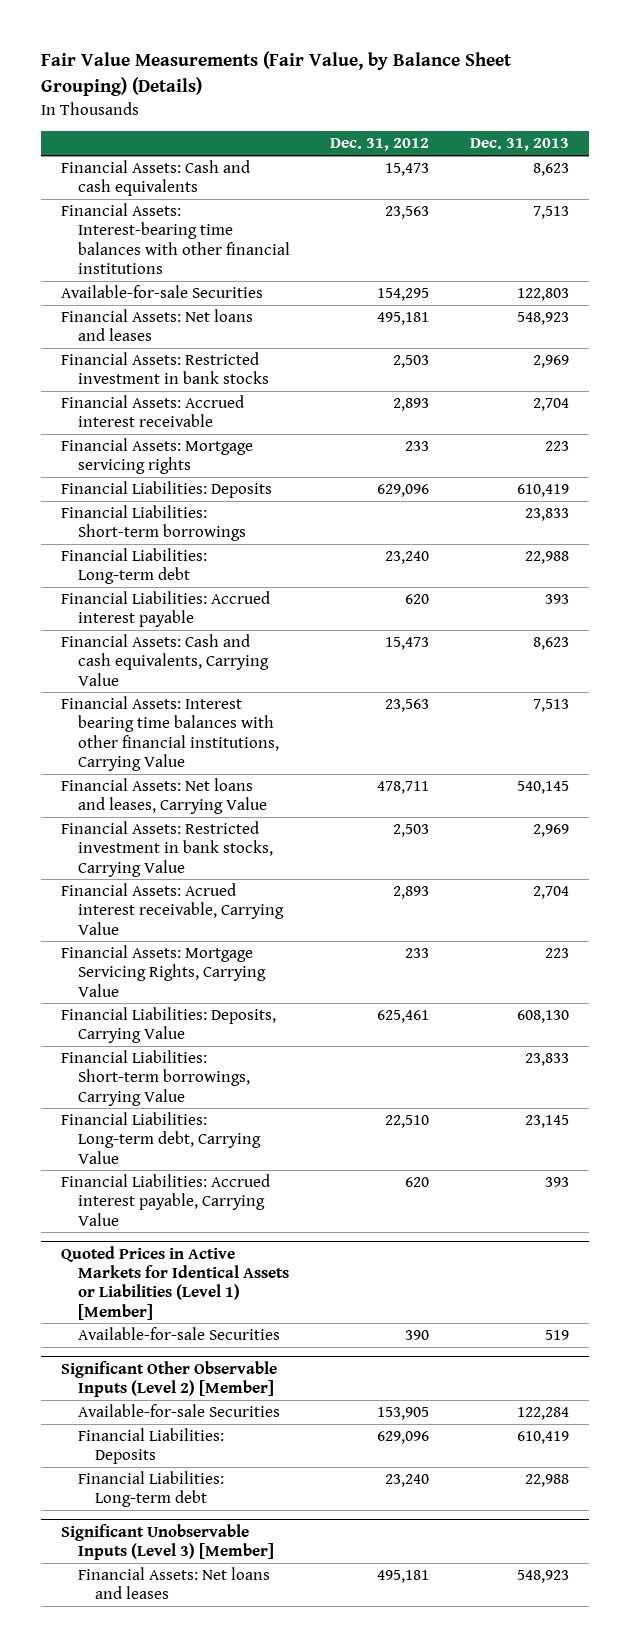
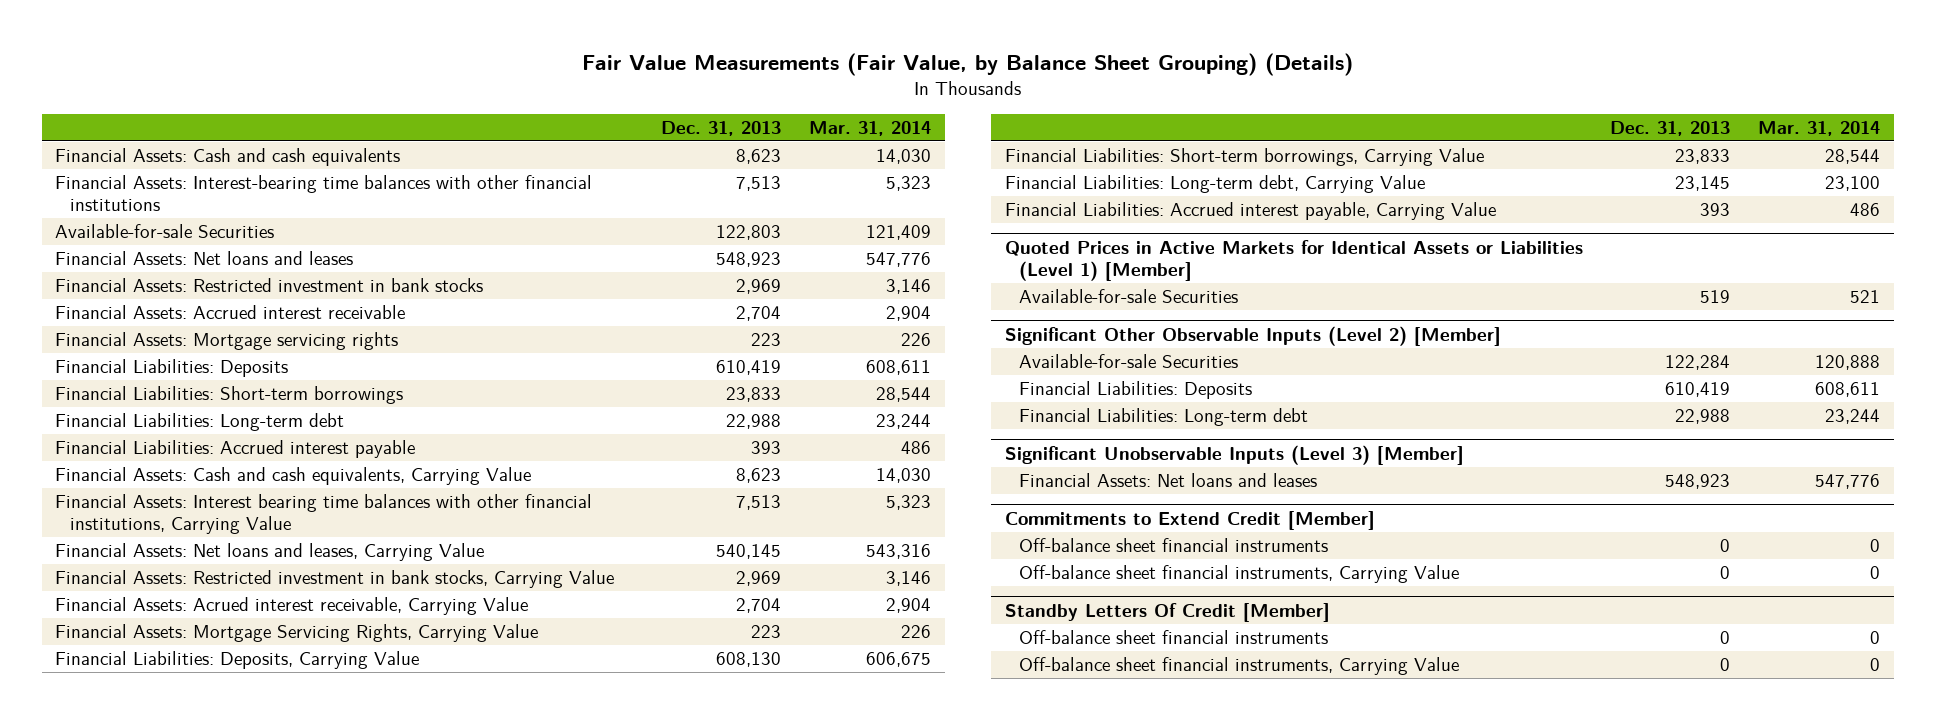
[330,138,430,152] Dec. 31, 2012 -> none
none -> [808,120,931,136] Mar. 31, 2014
none -> [1004,510,1375,530] Commitments to Extend Credit [Member]
none -> [1018,537,1328,552] Off-balance sheet financial instruments
none -> [1018,564,1459,583] Off-balance sheet financial instruments, Carrying Value
none -> [1004,602,1330,622] Standby Letters Of Credit [Member]
none -> [1018,629,1328,644] Off-balance sheet financial instruments
none -> [1018,656,1459,675] Off-balance sheet financial instruments, Carrying Value

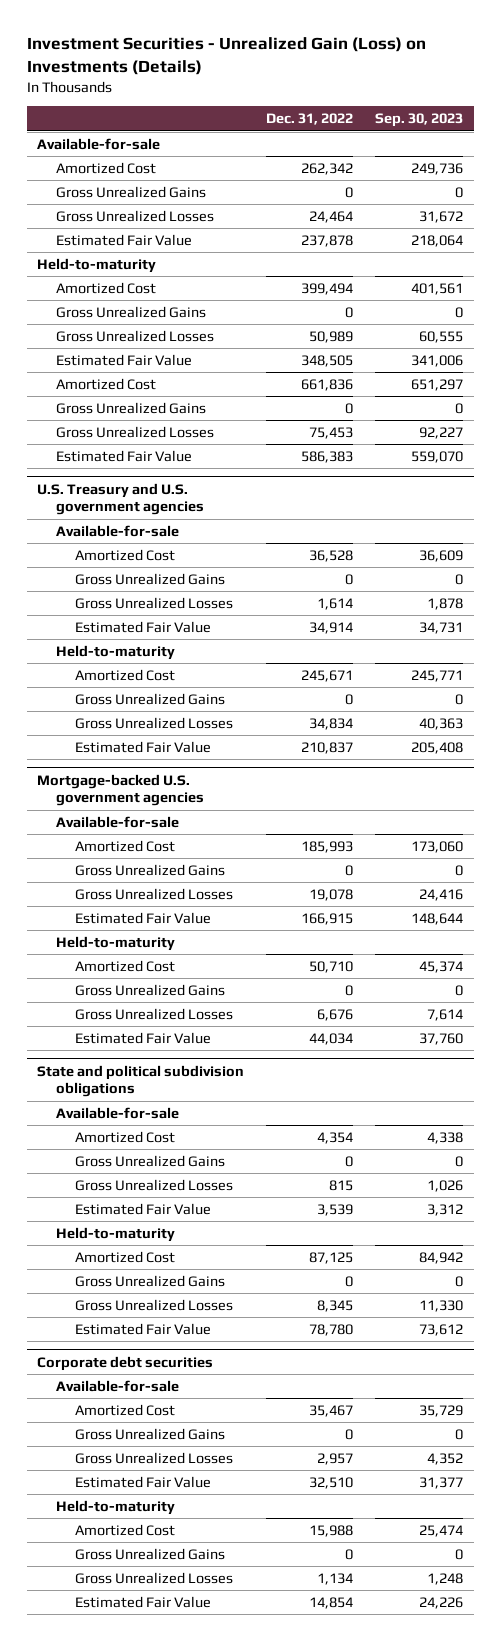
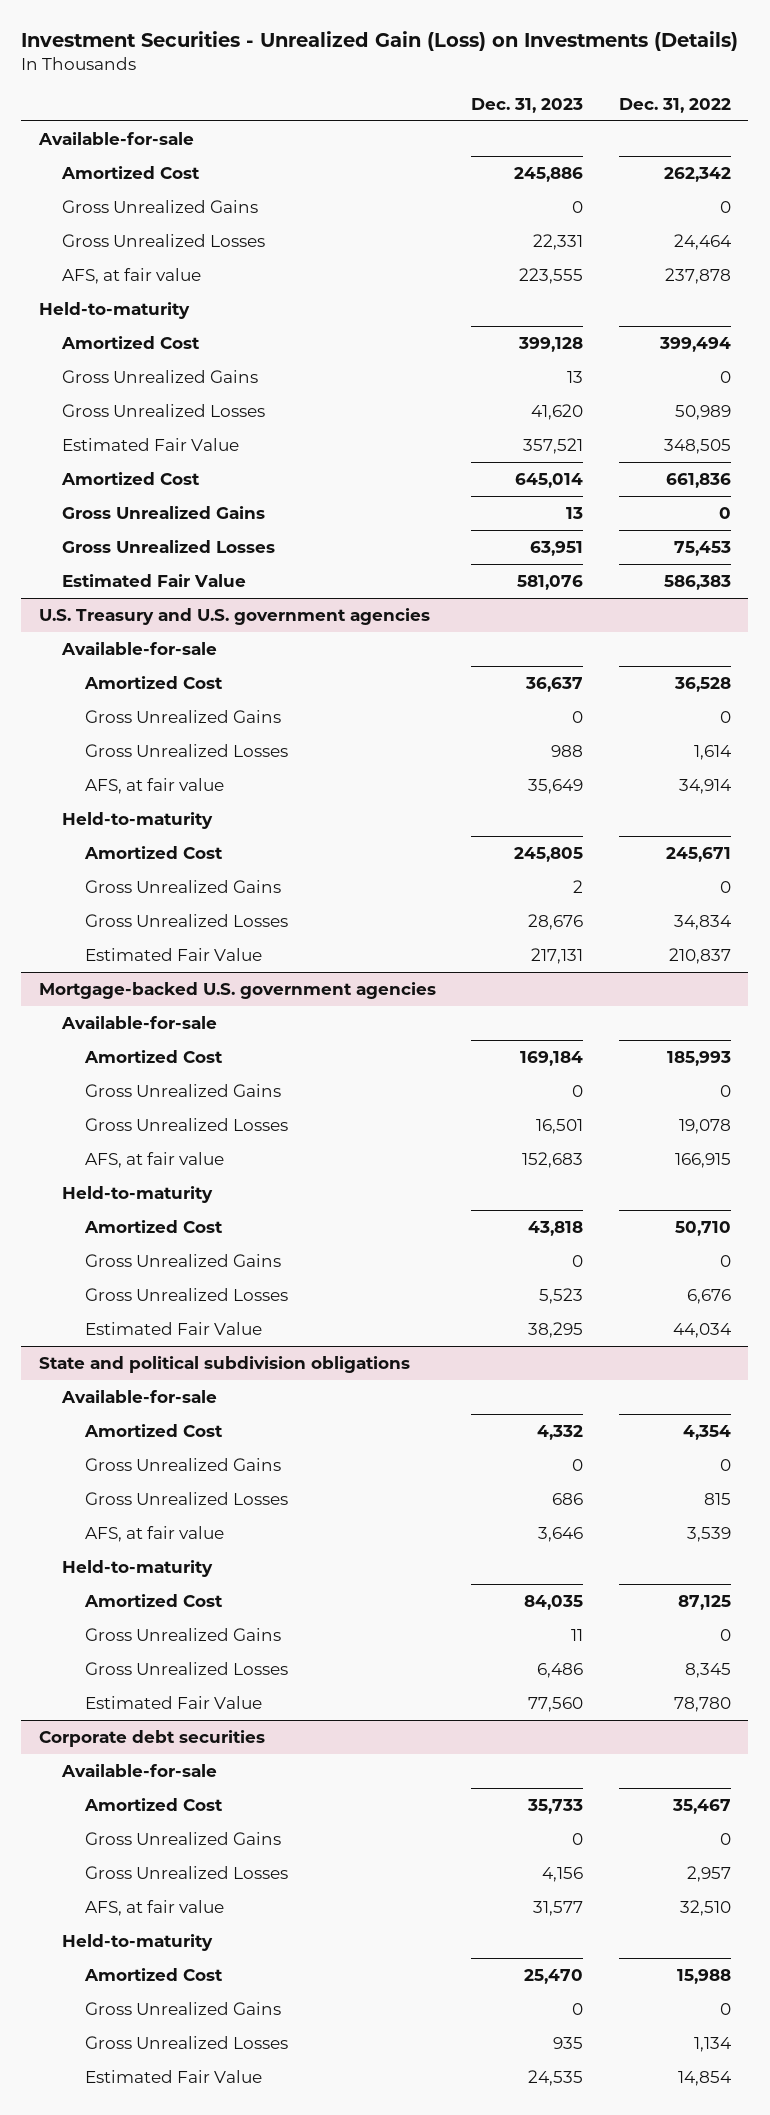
[375,113,464,128] Sep. 30, 2023 -> none
none -> [471,97,584,113] Dec. 31, 2023
[56,233,193,246] Estimated Fair Value -> [62,267,202,284] AFS, at fair value
[74,620,211,633] Estimated Fair Value -> [85,777,225,794] AFS, at fair value
[74,911,211,924] Estimated Fair Value -> [85,1151,225,1168] AFS, at fair value
[74,1202,211,1215] Estimated Fair Value -> [85,1525,225,1542] AFS, at fair value
[74,1475,211,1488] Estimated Fair Value -> [85,1899,225,1916] AFS, at fair value

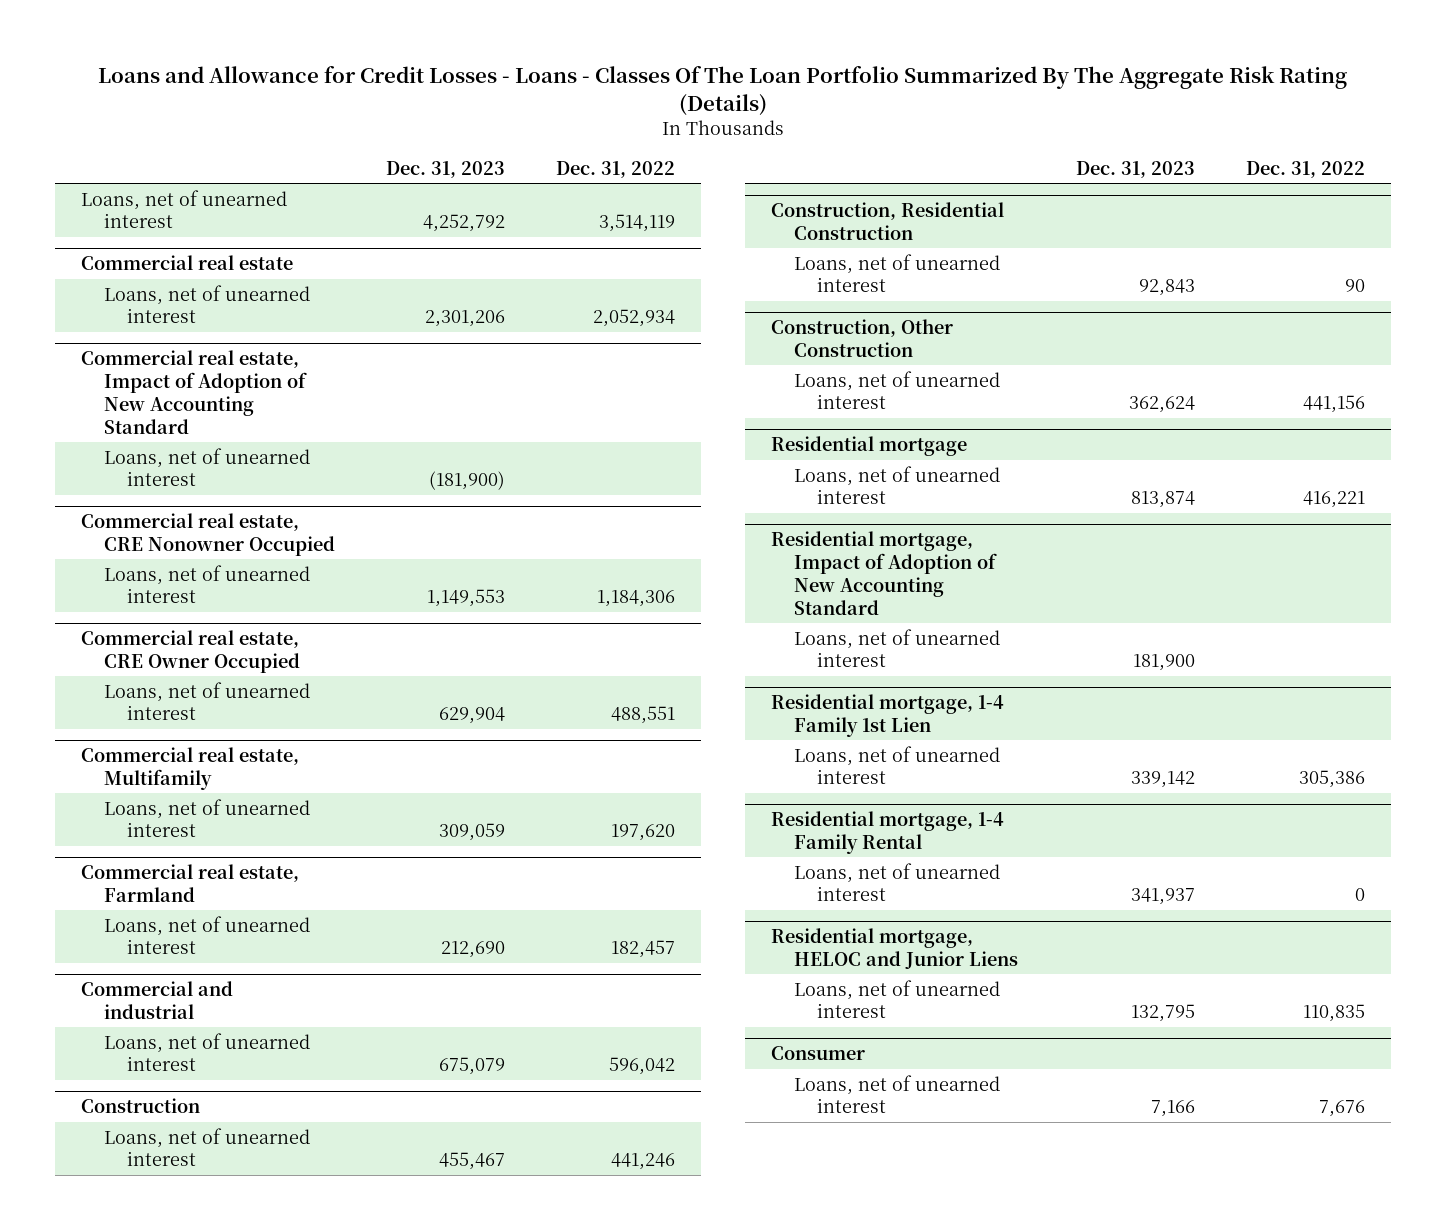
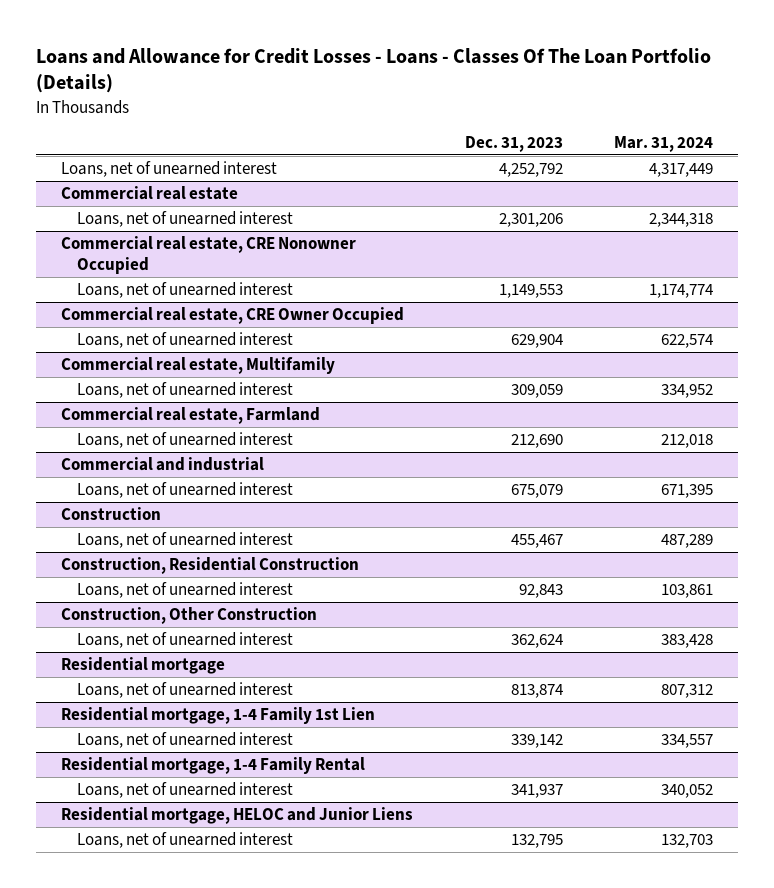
[97,66,1347,117] Loans and Allowance for Credit Losses - Loans - Classes Of The Loan Portfolio Summarized By The Aggregate Risk Rating (Details) -> [35,47,711,94] Loans and Allowance for Credit Losses - Loans - Classes Of The Loan Portfolio (Details)
[556,160,676,178] Dec. 31, 2022 -> none
none -> [613,136,713,153] Mar. 31, 2024
[80,350,308,434] Commercial real estate, Impact of Adoption of New Accounting Standard -> none
[104,447,311,487] Loans, net of unearned interest -> none
[770,531,998,615] Residential mortgage, Impact of Adoption of New Accounting Standard -> none
[794,628,1001,668] Loans, net of unearned interest -> none
[770,1046,865,1061] Consumer -> none
[794,1074,1001,1114] Loans, net of unearned interest -> none

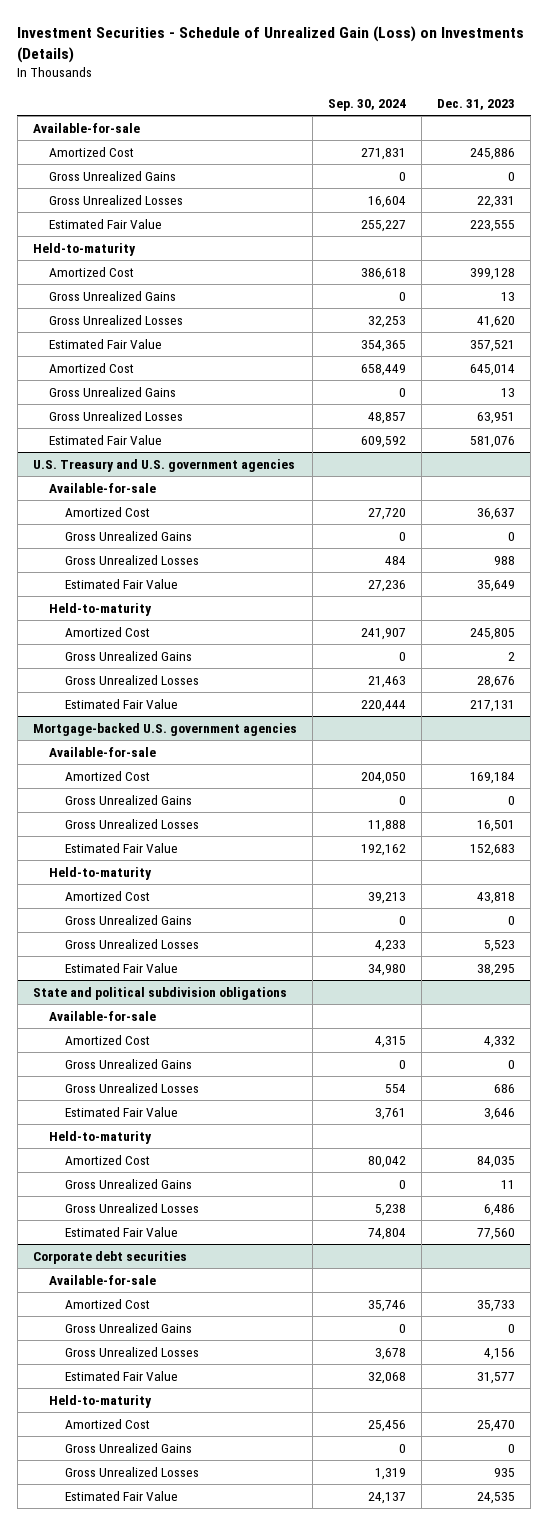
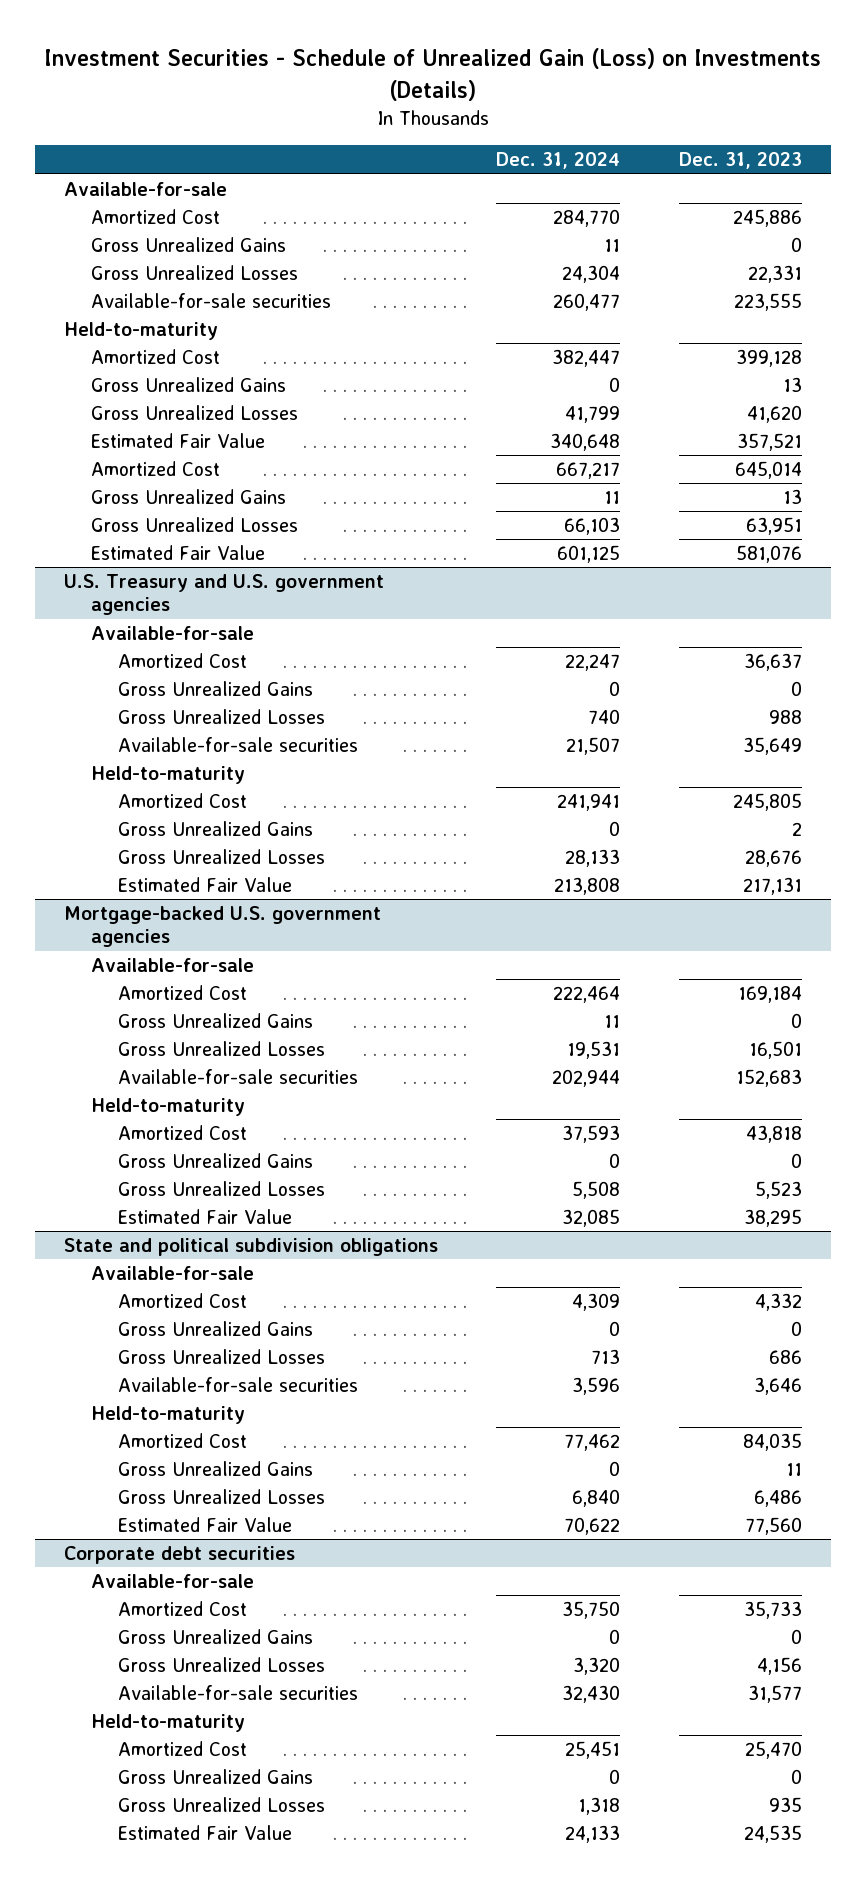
[327,98,406,111] Sep. 30, 2024 -> none
none -> [496,152,621,170] Dec. 31, 2024
[49,219,163,230] Estimated Fair Value -> [91,293,332,309] Available-for-sale securities
[65,579,179,590] Estimated Fair Value -> [118,737,359,753] Available-for-sale securities
[65,843,179,854] Estimated Fair Value -> [118,1069,359,1085] Available-for-sale securities
[65,1107,179,1118] Estimated Fair Value -> [118,1377,359,1393] Available-for-sale securities
[65,1371,179,1382] Estimated Fair Value -> [118,1685,359,1701] Available-for-sale securities

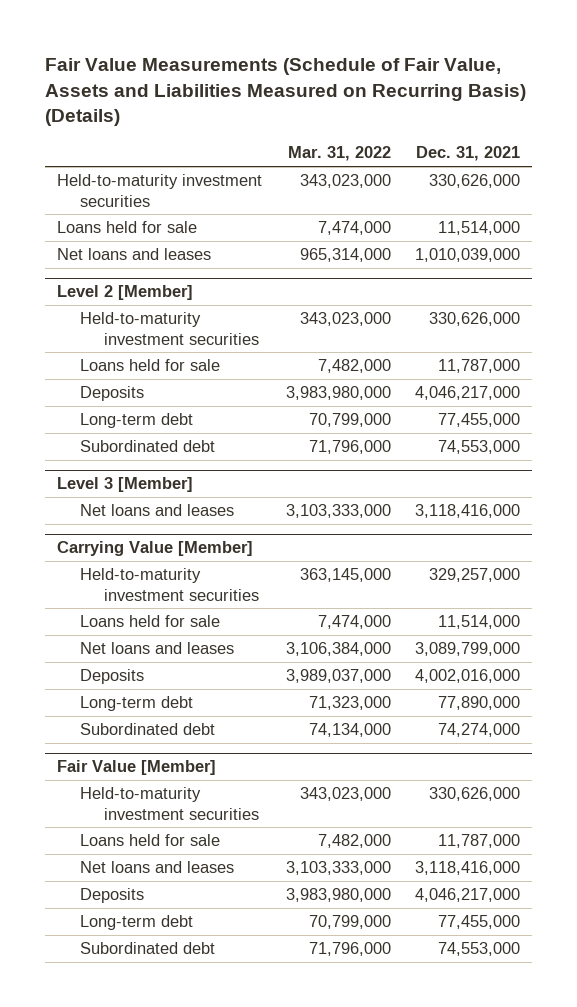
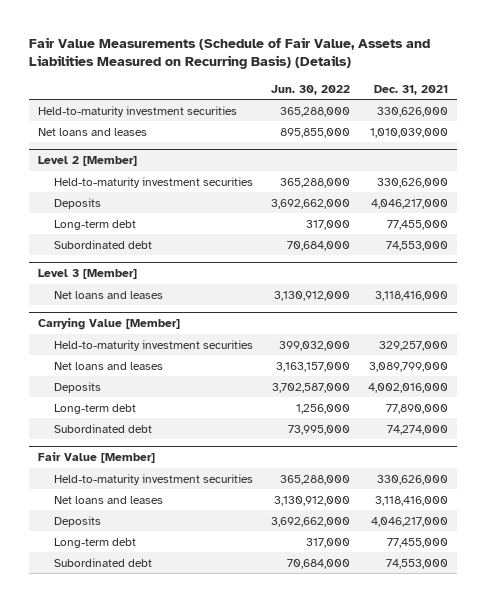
[287,146,391,162] Mar. 31, 2022 -> none
none -> [270,85,350,96] Jun. 30, 2022
[56,221,197,234] Loans held for sale -> none
[80,359,221,372] Loans held for sale -> none
[80,615,221,628] Loans held for sale -> none
[80,834,221,847] Loans held for sale -> none

